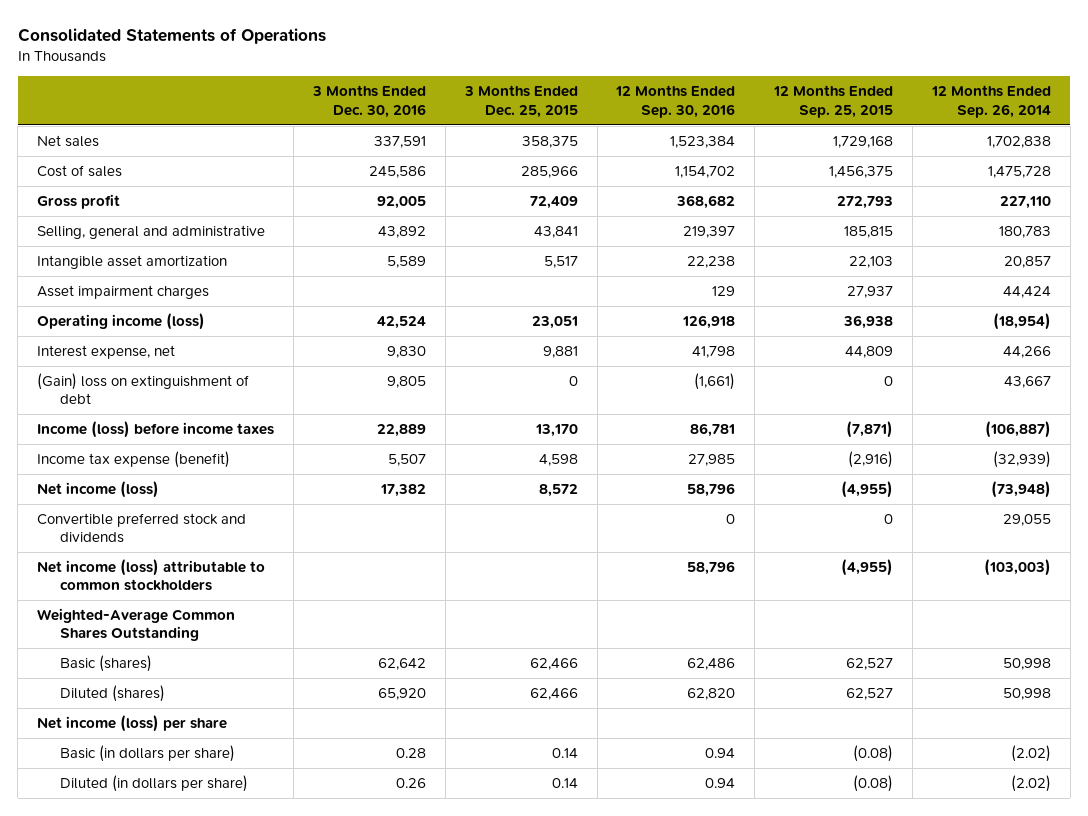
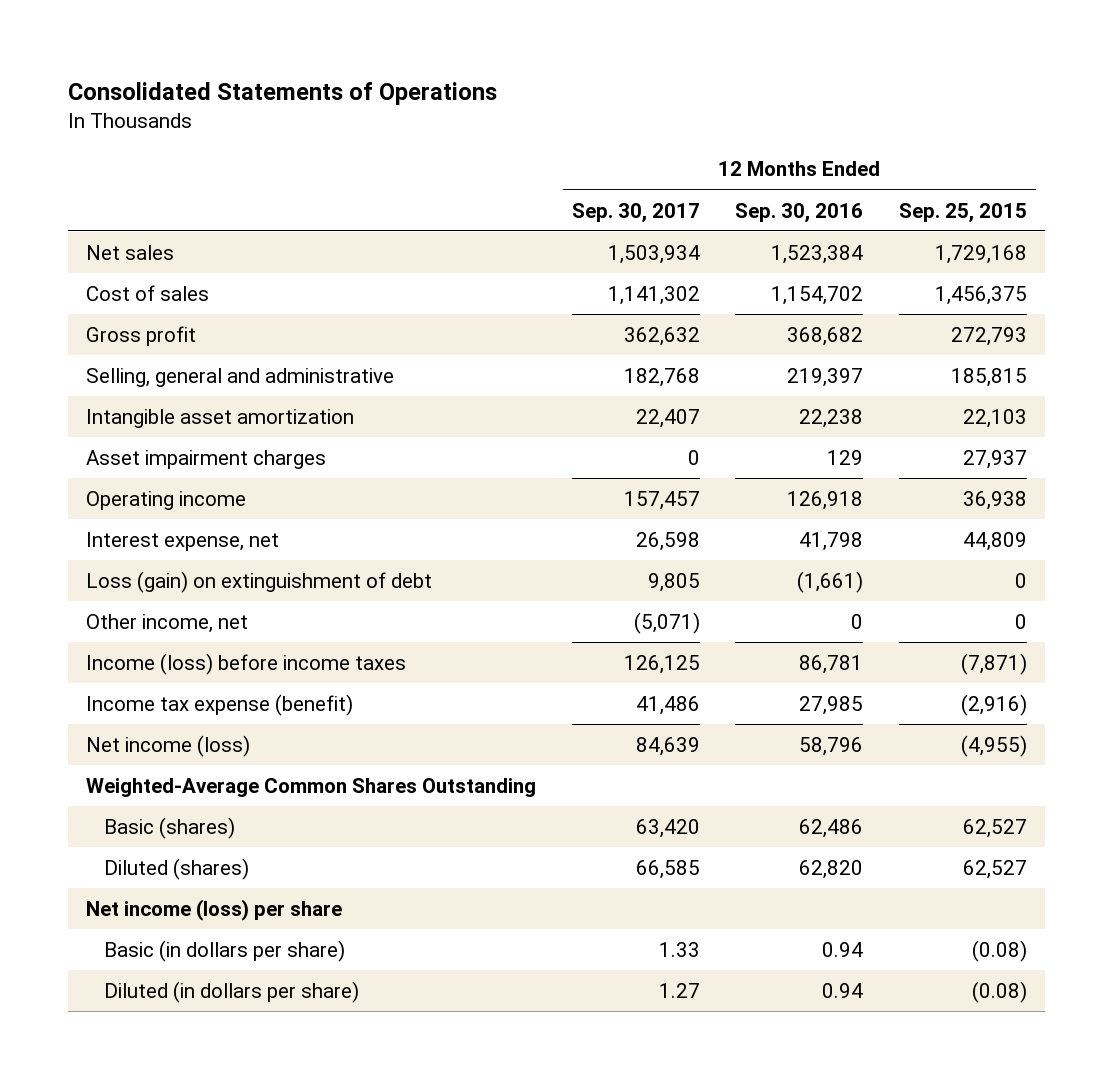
[311,85,426,118] 3 Months Ended Dec. 30, 2016 -> none
[463,85,578,118] 3 Months Ended Dec. 25, 2015 -> none
[930,85,1051,118] 12 Months Ended Sep. 26, 2014 -> none
none -> [571,202,700,223] Sep. 30, 2017
[37,313,206,331] Operating income (loss) -> [86,490,247,510] Operating income
[37,373,250,405] (Gain) loss on extinguishment of debt -> [86,570,433,593] Loss (gain) on extinguishment of debt
none -> [86,613,249,633] Other income, net
[37,513,247,544] Convertible preferred stock and dividends -> none
[37,559,266,592] Net income (loss) attributable to common stockholders -> none

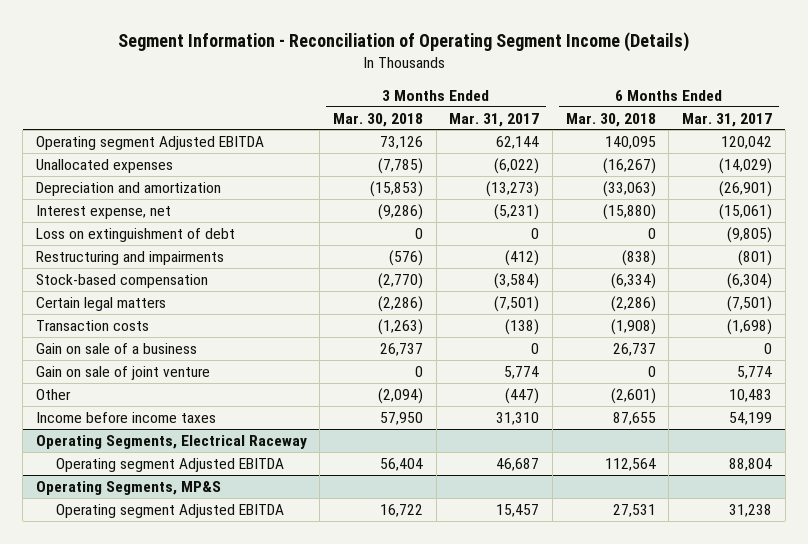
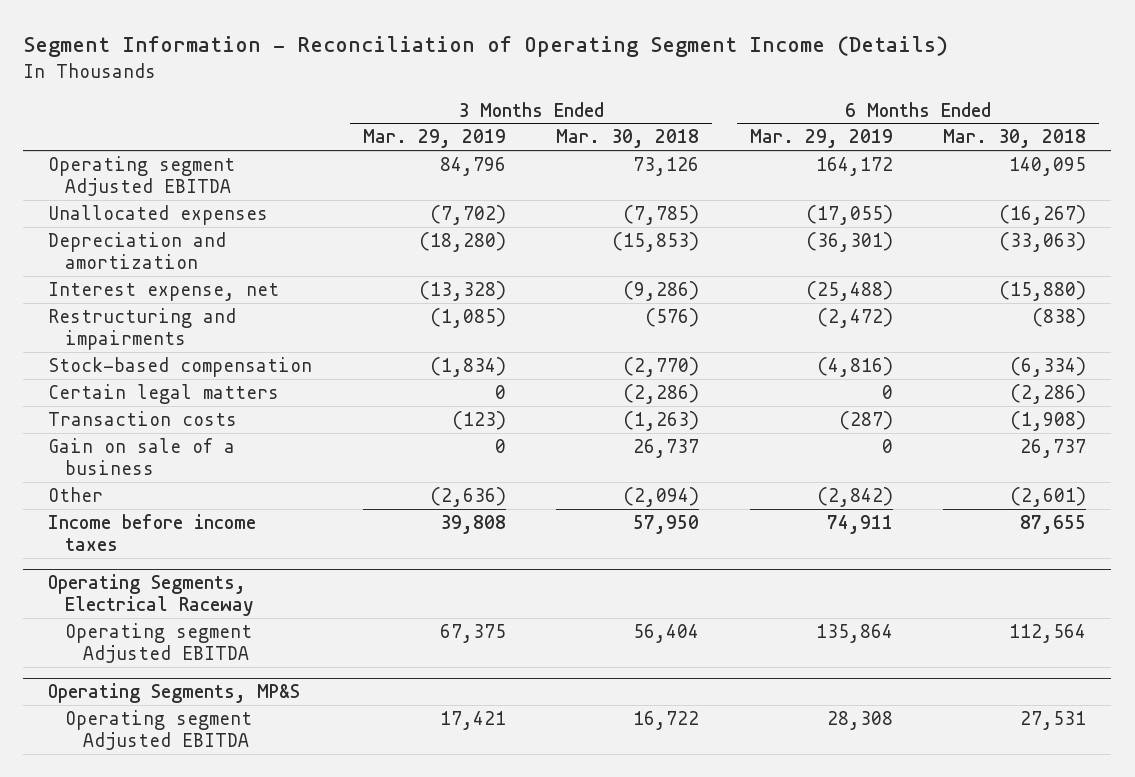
[449,112,540,127] Mar. 31, 2017 -> none
[681,112,772,127] Mar. 31, 2017 -> none
none -> [362,129,506,149] Mar. 29, 2019
none -> [749,129,893,149] Mar. 29, 2019
[35,227,235,242] Loss on extinguishment of debt -> none
[35,365,210,380] Gain on sale of joint venture -> none

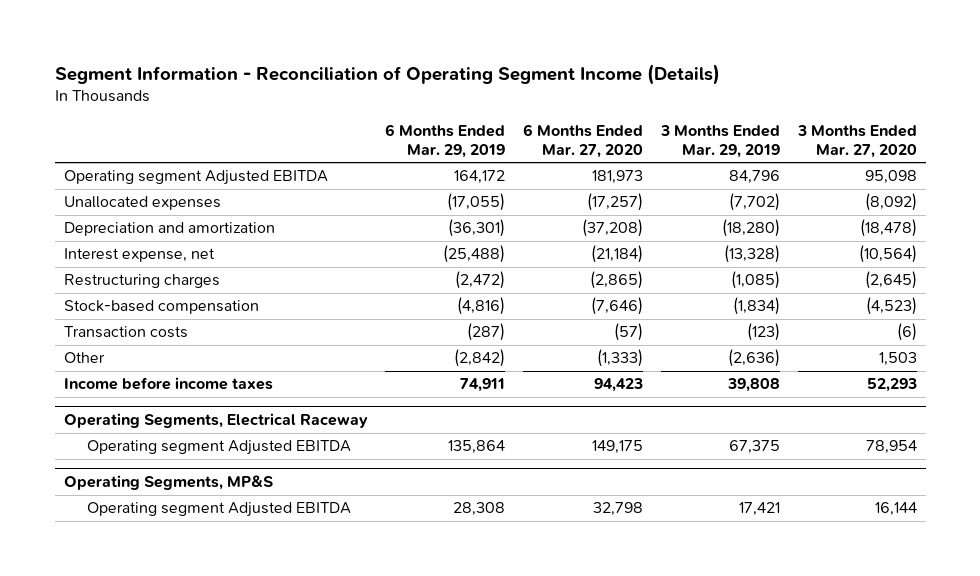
[556,129,700,149] Mar. 30, 2018 -> none
[943,129,1087,149] Mar. 30, 2018 -> none
none -> [523,123,644,158] 6 Months Ended Mar. 27, 2020
none -> [796,124,917,158] 3 Months Ended Mar. 27, 2020
[48,307,237,350] Restructuring and impairments -> [63,274,220,289] Restructuring charges
[48,383,280,404] Certain legal matters -> none
[48,437,236,475] Gain on sale of a business -> none

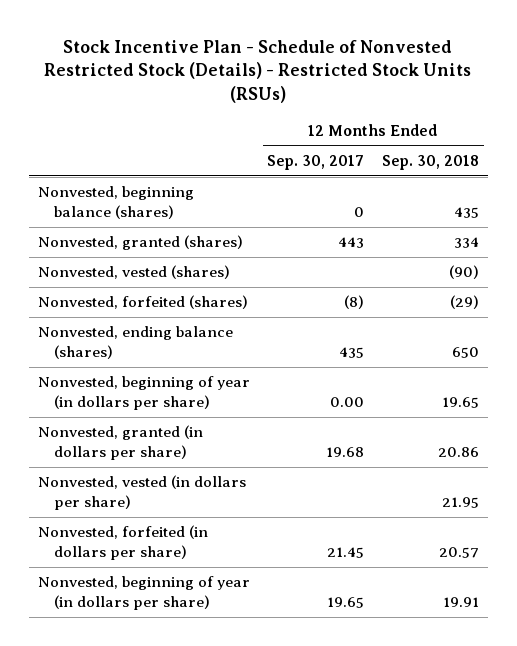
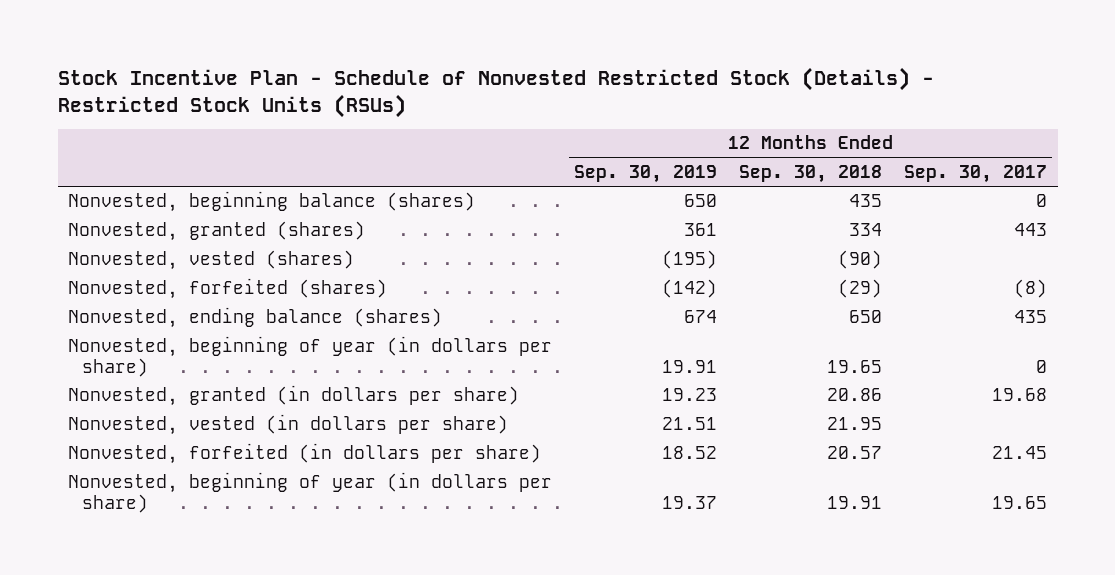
none -> [574,164,718,183] Sep. 30, 2019
[330,397,365,408] 0.00 -> [1035,359,1047,373] 0

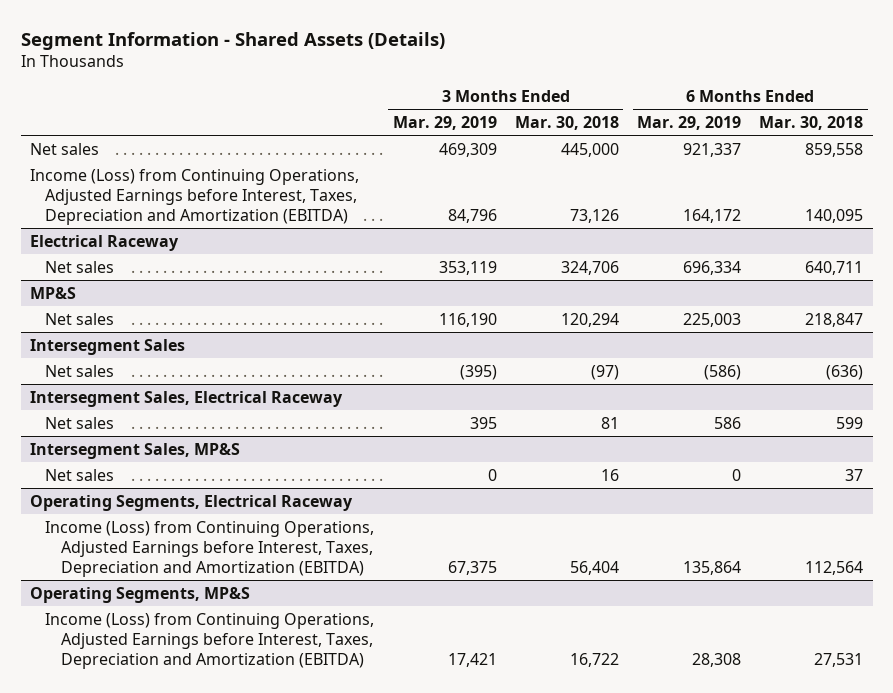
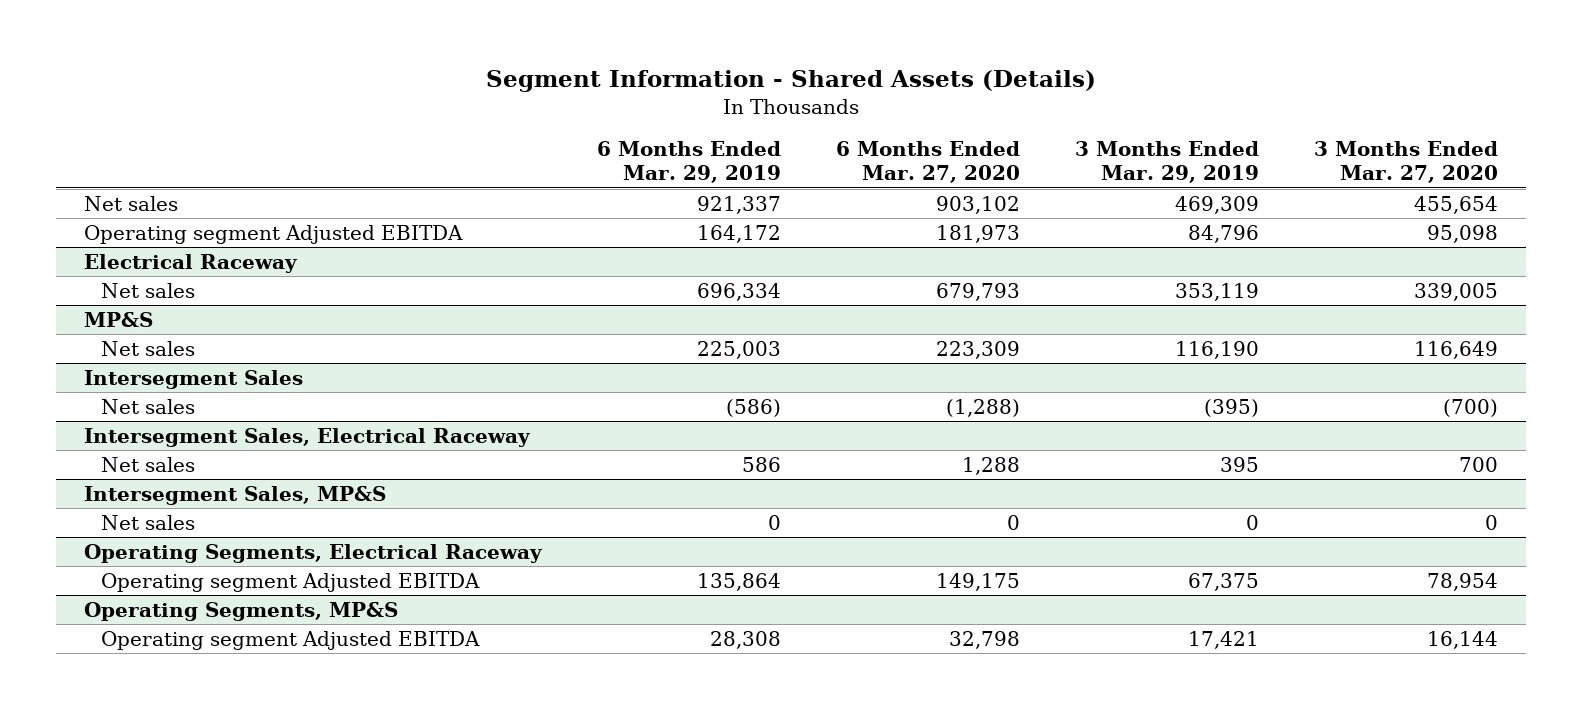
[514,115,619,130] Mar. 30, 2018 -> none
[759,115,864,130] Mar. 30, 2018 -> none
none -> [836,141,1021,184] 6 Months Ended Mar. 27, 2020
none -> [1314,141,1499,184] 3 Months Ended Mar. 27, 2020
[29,168,359,225] Income (Loss) from Continuing Operations, Adjusted Earnings before Interest, Taxes, Depreciation and Amortization (EBITDA) -> [83,224,463,244] Operating segment Adjusted EBITDA
[45,520,375,577] Income (Loss) from Continuing Operations, Adjusted Earnings before Interest, Taxes, Depreciation and Amortization (EBITDA) -> [100,572,480,592] Operating segment Adjusted EBITDA
[45,612,375,669] Income (Loss) from Continuing Operations, Adjusted Earnings before Interest, Taxes, Depreciation and Amortization (EBITDA) -> [100,630,480,650] Operating segment Adjusted EBITDA

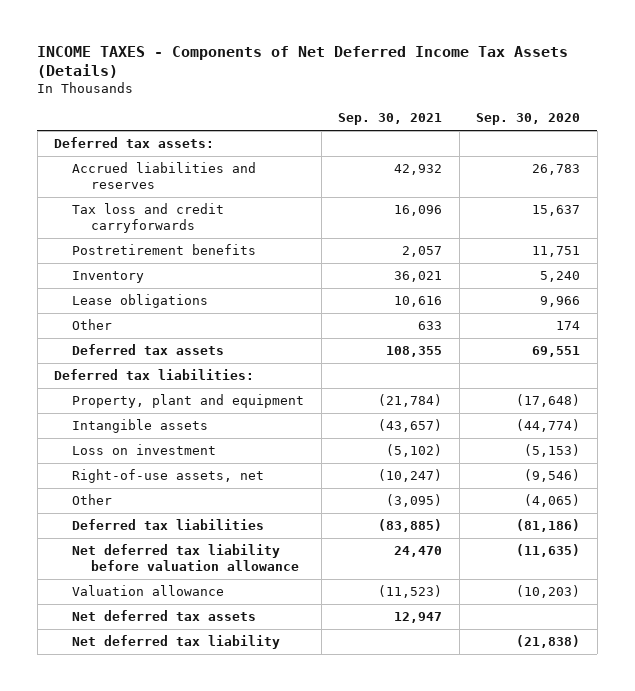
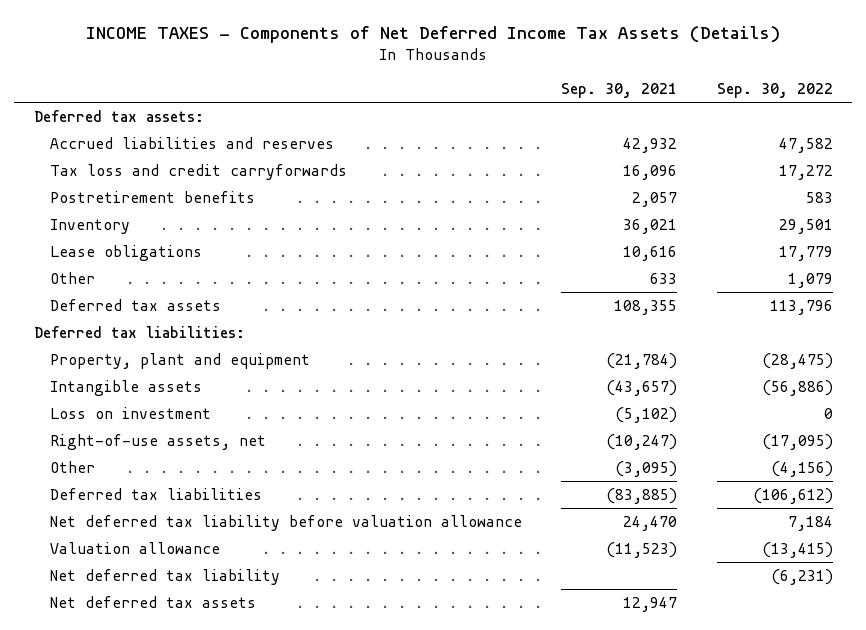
[476,113,581,126] Sep. 30, 2020 -> none
none -> [716,83,833,99] Sep. 30, 2022
[72,610,257,622] Net deferred tax assets -> [50,595,257,608] Net deferred tax assets

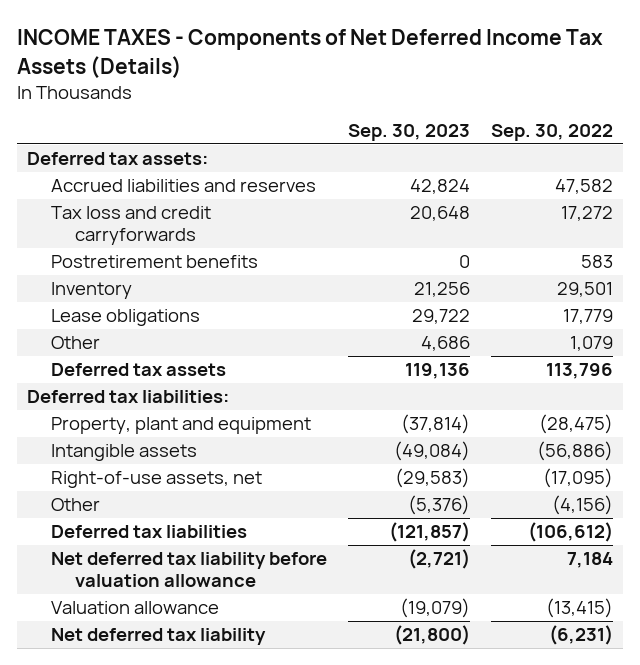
[561,83,678,99] Sep. 30, 2021 -> none
none -> [347,124,470,142] Sep. 30, 2023
[50,406,212,419] Loss on investment -> none
[50,595,257,608] Net deferred tax assets -> none

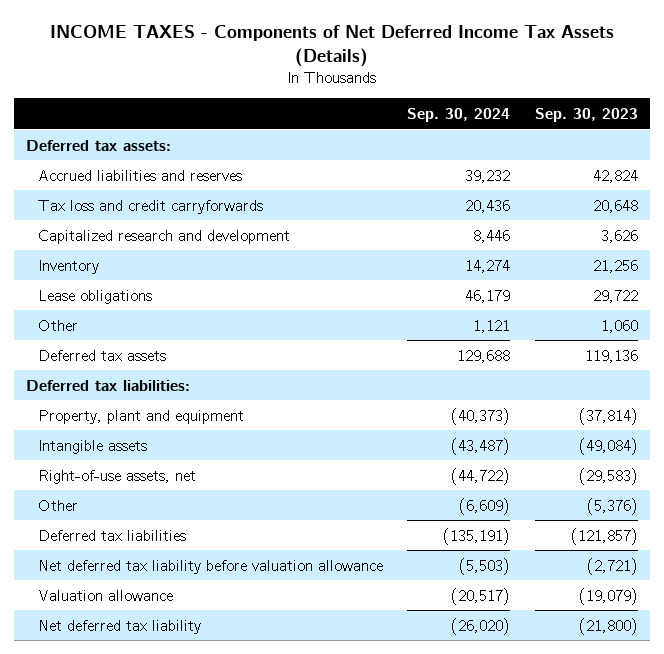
[490,124,613,142] Sep. 30, 2022 -> none
none -> [407,107,511,122] Sep. 30, 2024
[51,255,259,269] Postretirement benefits -> none
none -> [37,229,290,244] Capitalized research and development
[420,336,470,352] 4,686 -> [600,319,638,333] 1,060

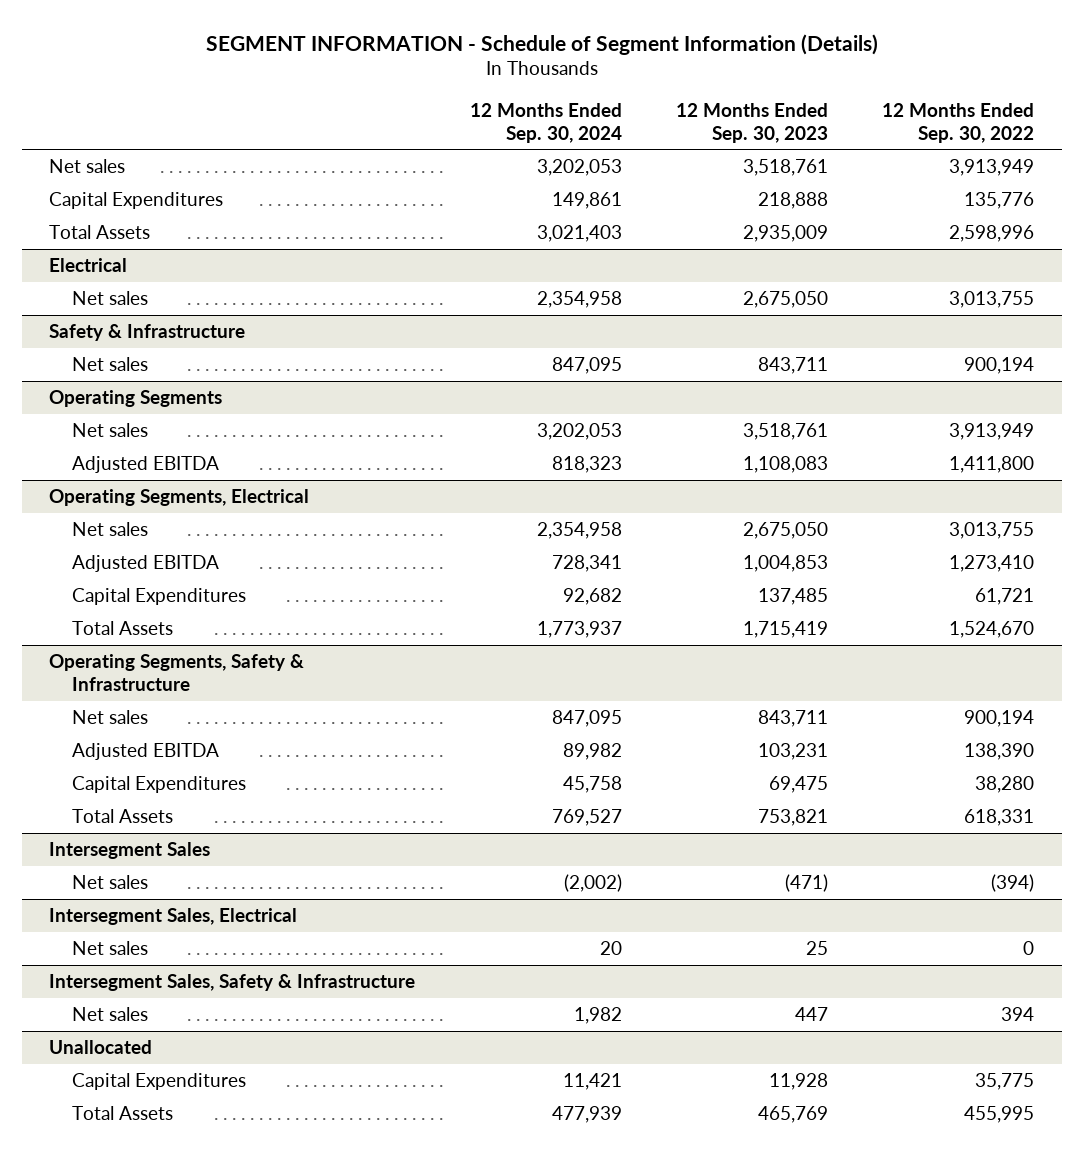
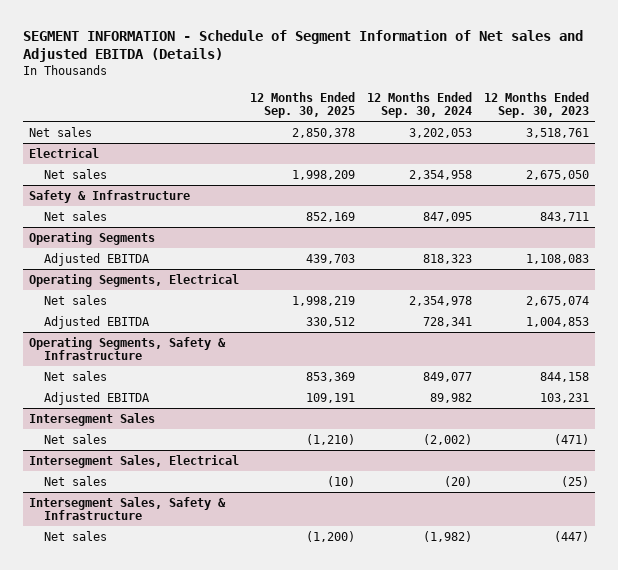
[205,33,878,55] SEGMENT INFORMATION - Schedule of Segment Information (Details) -> [22,30,583,63] SEGMENT INFORMATION - Schedule of Segment Information of Net sales and Adjusted EBITDA (Details)
[882,102,1035,143] 12 Months Ended Sep. 30, 2022 -> none
none -> [250,91,356,119] 12 Months Ended Sep. 30, 2025
[49,192,224,210] Capital Expenditures -> none
[49,225,151,240] Total Assets -> none
[72,423,149,438] Net sales -> none
[536,522,622,540] 2,354,958 -> [409,295,473,306] 2,354,978
[743,522,829,540] 2,675,050 -> [526,295,590,306] 2,675,074
[72,588,247,606] Capital Expenditures -> none
[72,621,174,636] Total Assets -> none
[551,710,622,728] 847,095 -> [423,371,473,382] 849,077
[758,710,829,728] 843,711 -> [540,371,590,382] 844,158
[72,776,247,794] Capital Expenditures -> none
[72,809,174,824] Total Assets -> none
[599,941,622,956] 20 -> [444,475,473,487] (20)
[806,941,829,956] 25 -> [561,475,590,487] (25)
[49,1040,153,1055] Unallocated -> none
[72,1073,247,1091] Capital Expenditures -> none
[72,1106,174,1121] Total Assets -> none
[573,1007,622,1025] 1,982 -> [423,530,473,542] (1,982)
[795,1007,829,1022] 447 -> [554,530,590,542] (447)

